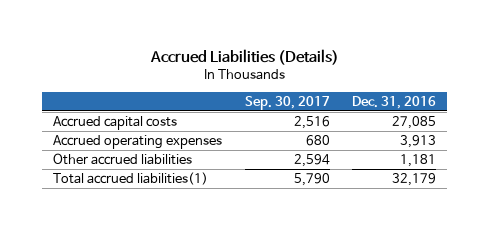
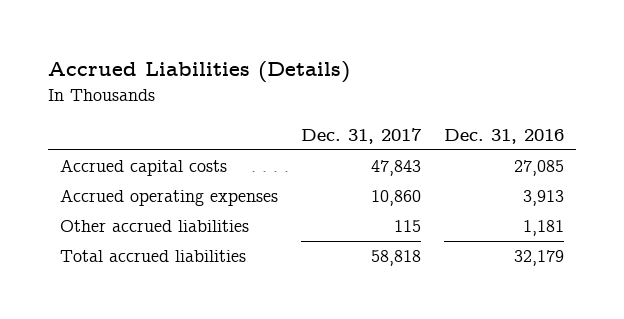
[244,95,330,110] Sep. 30, 2017 -> none
none -> [300,127,422,144] Dec. 31, 2017
[53,172,209,186] Total accrued liabilities(1) -> [59,250,246,263] Total accrued liabilities

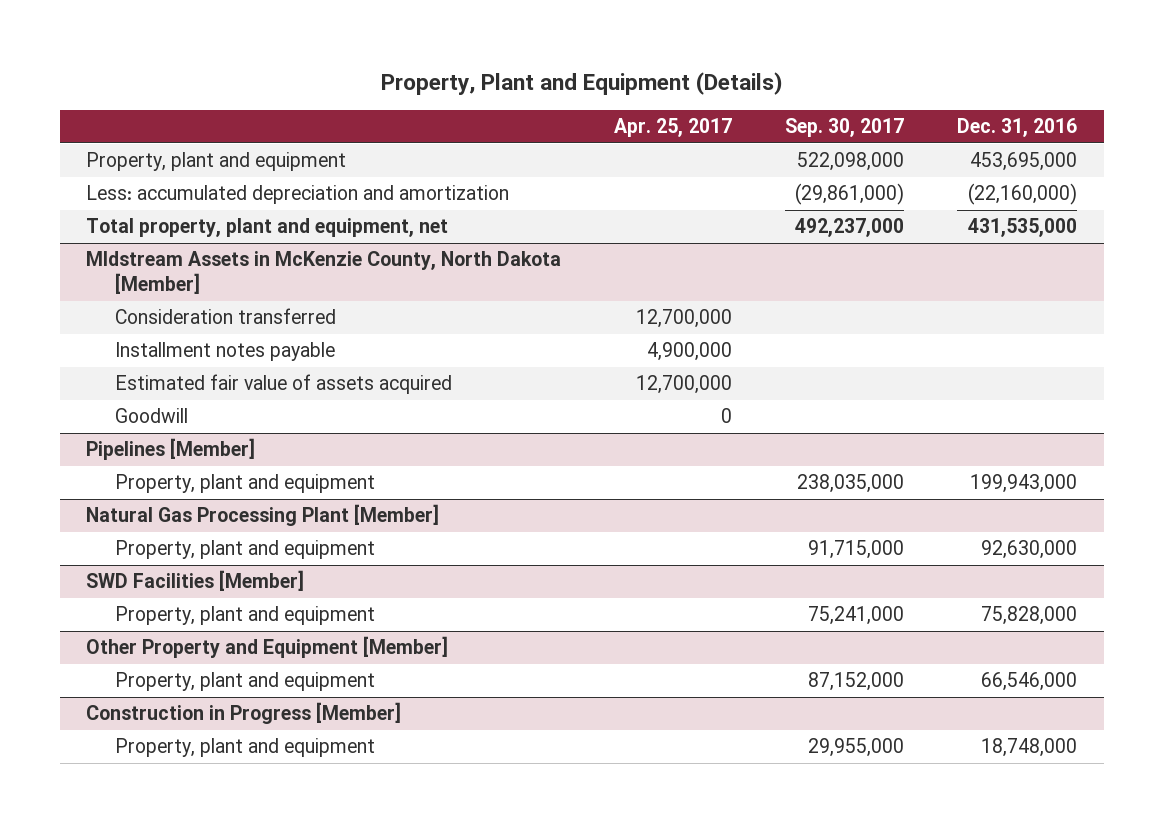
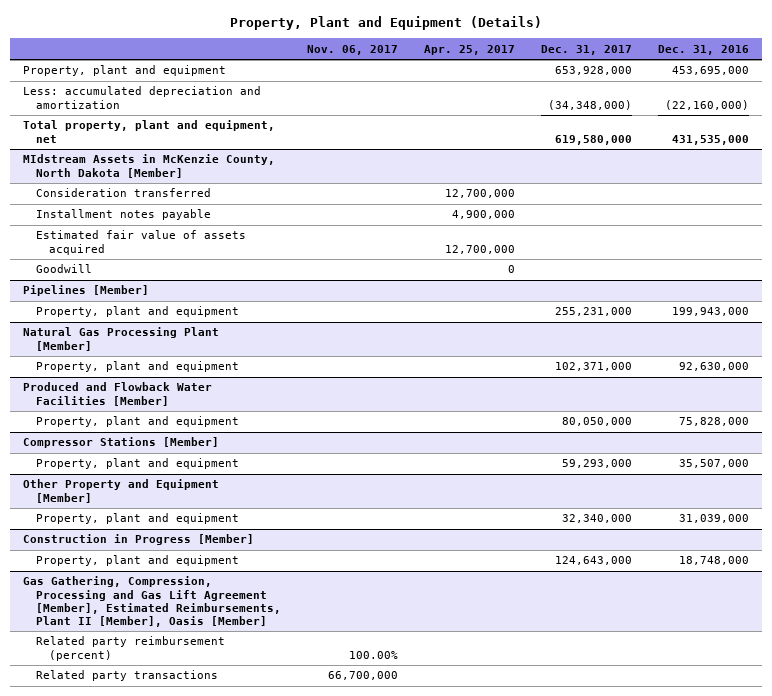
[785,118,905,138] Sep. 30, 2017 -> none
none -> [307,44,399,55] Nov. 06, 2017
none -> [541,44,633,55] Dec. 31, 2017
[86,570,305,592] SWD Facilities [Member] -> none
none -> [23,382,213,406] Produced and Flowback Water Facilities [Member]
none -> [23,437,220,449] Compressor Stations [Member]
none -> [36,458,240,470] Property, plant and equipment
[981,672,1078,692] 66,546,000 -> [679,514,750,524] 31,039,000
none -> [23,576,282,627] Gas Gathering, Compression, Processing and Gas Lift Agreement [Member], Estimated Reimbursements, Plant II [Member], Oasis [Member]
none -> [36,636,226,661] Related party reimbursement (percent)
none -> [36,670,219,682] Related party transactions

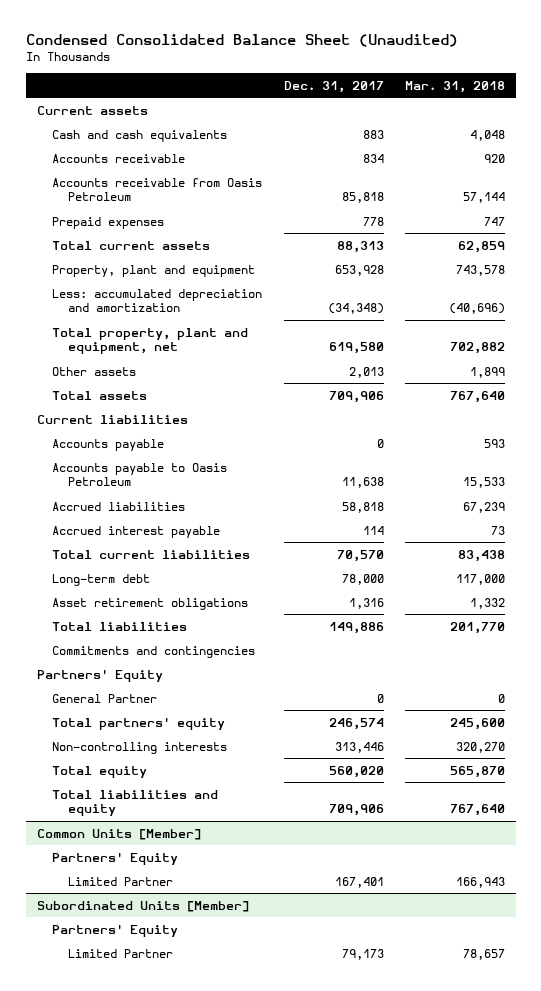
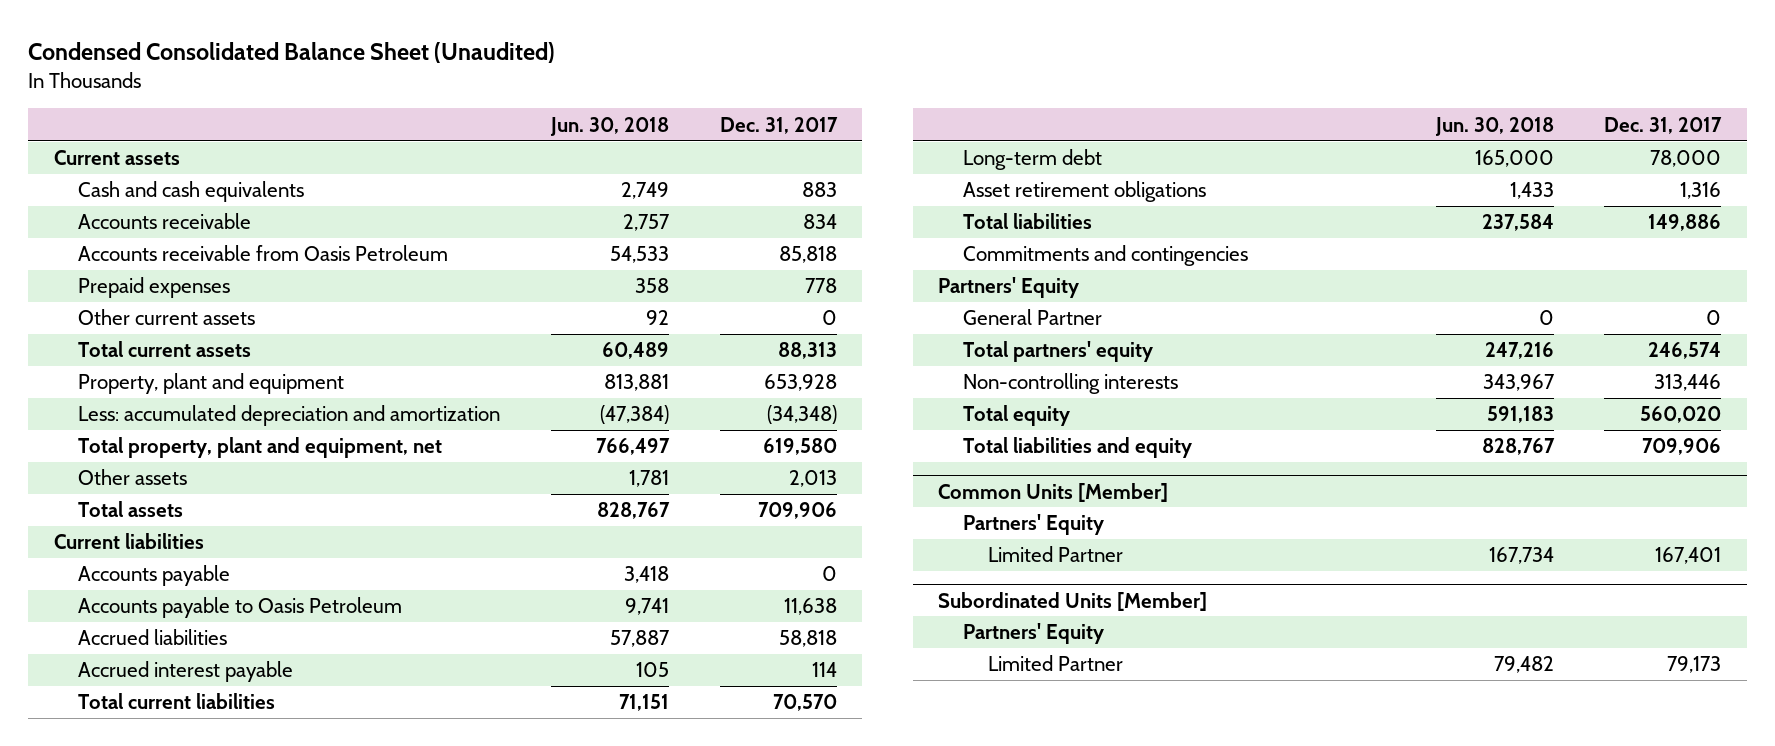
[404,81,505,94] Mar. 31, 2018 -> none
none -> [549,116,669,136] Jun. 30, 2018
none -> [78,309,256,326] Other current assets

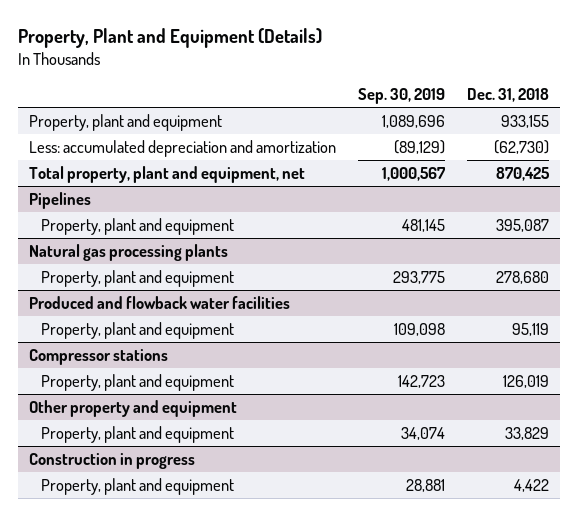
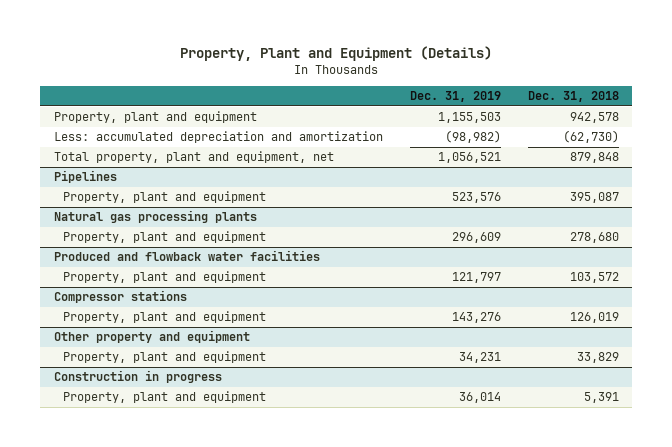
[358,88,446,105] Sep. 30, 2019 -> none
none -> [409,91,501,103] Dec. 31, 2019
[501,114,550,128] 933,155 -> [569,112,619,124] 942,578
[496,166,551,181] 870,425 -> [569,152,619,164] 879,848
[512,322,550,336] 95,119 -> [569,272,619,284] 103,572
[514,478,550,492] 4,422 -> [583,392,619,404] 5,391

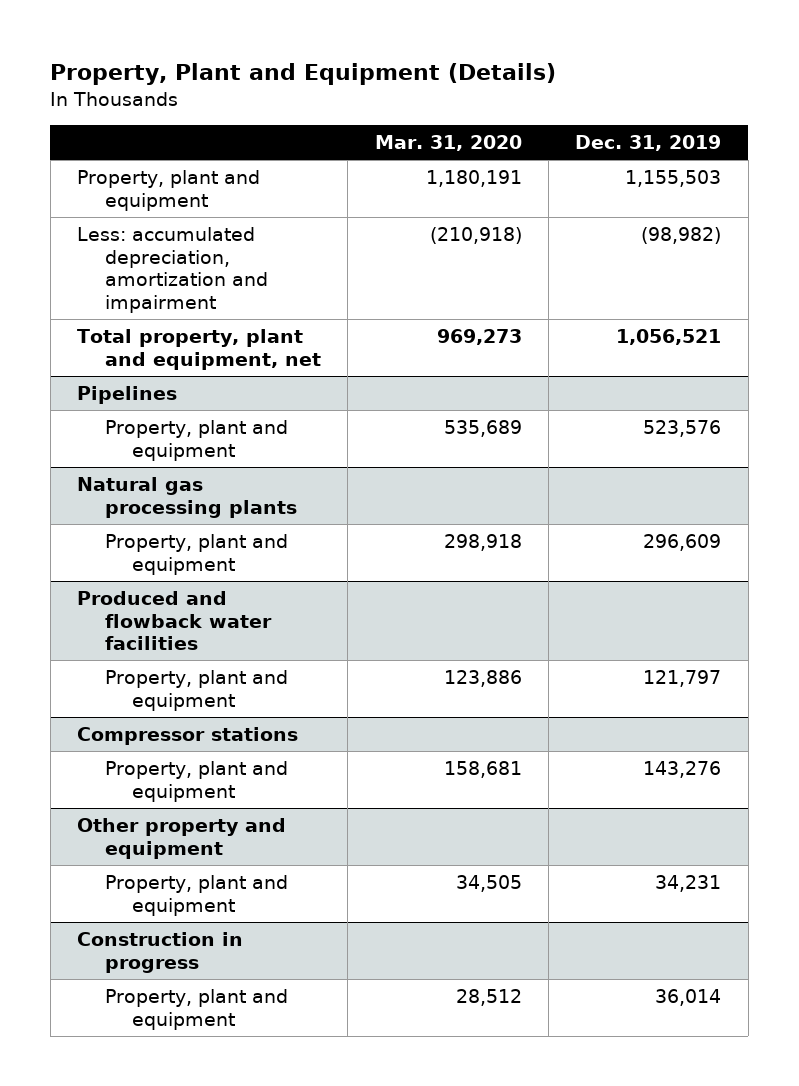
[527,91,619,103] Dec. 31, 2018 -> none
none -> [374,135,522,152] Mar. 31, 2020
[53,131,383,144] Less: accumulated depreciation and amortization -> [77,227,268,313] Less: accumulated depreciation, amortization and impairment

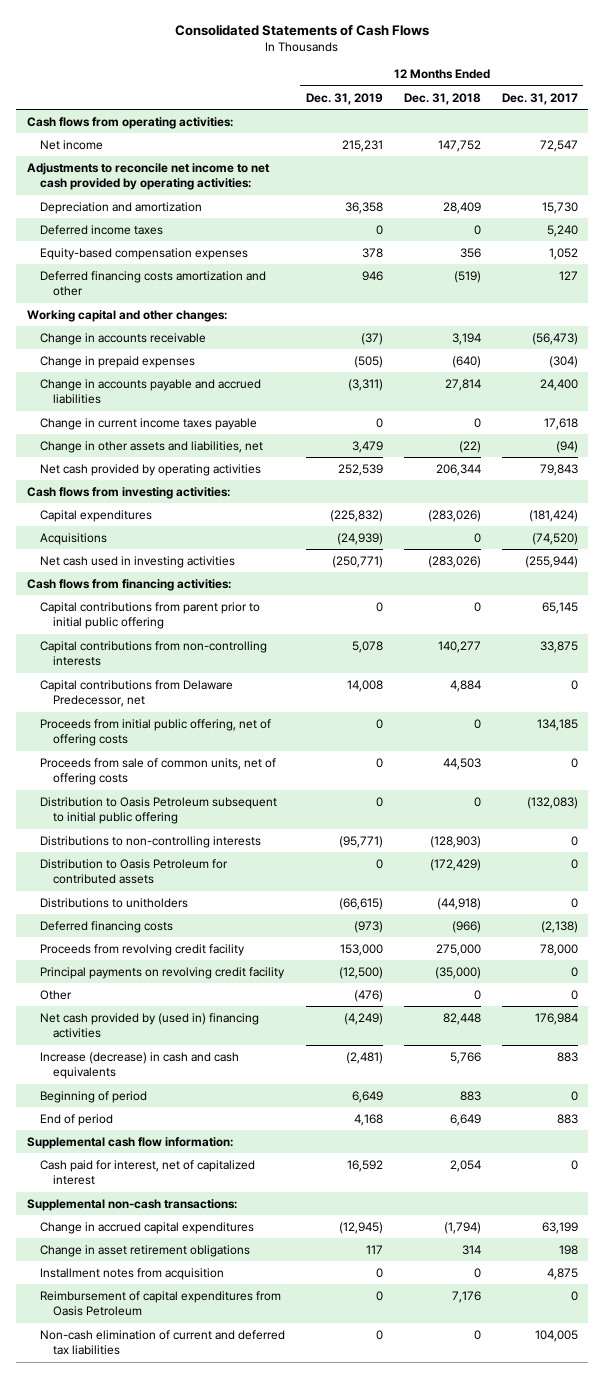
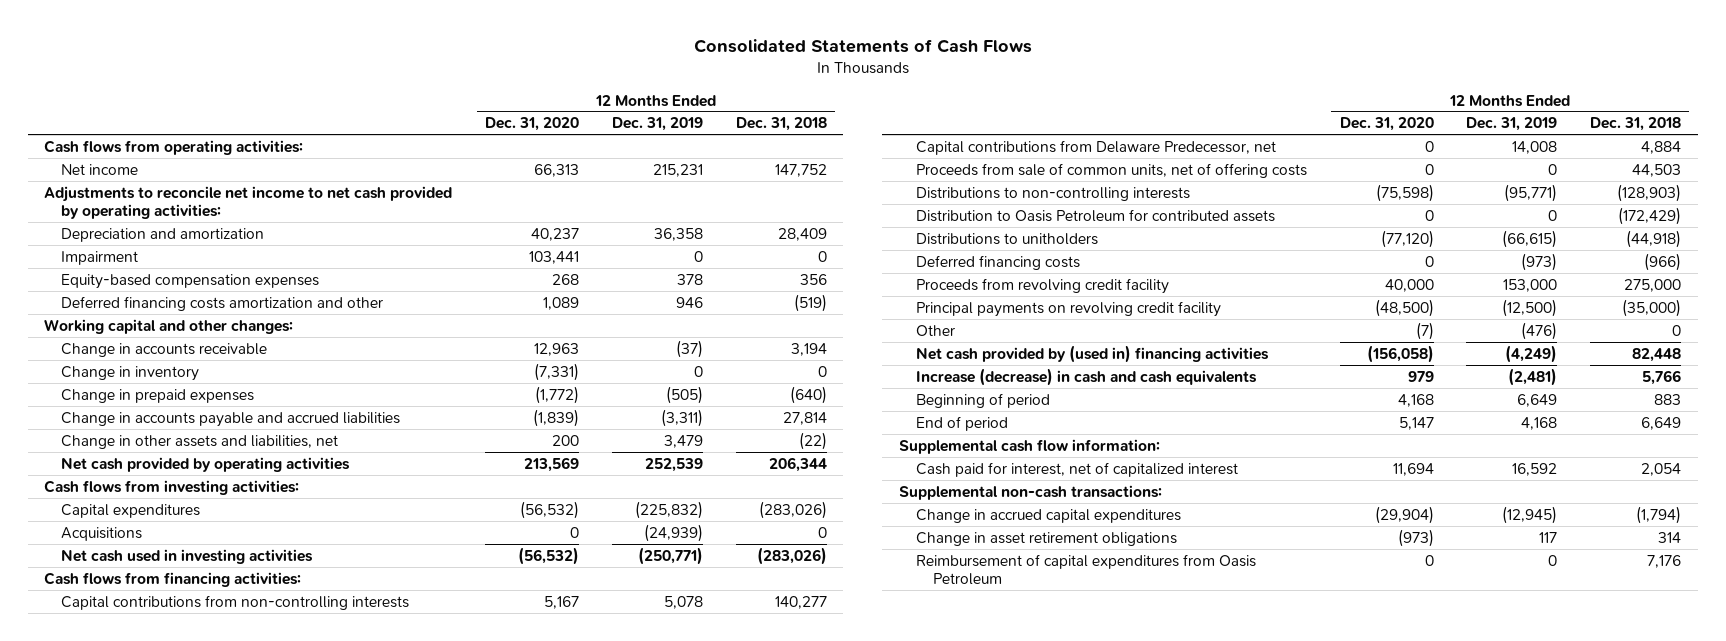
[501,92,578,105] Dec. 31, 2017 -> none
none -> [485,117,580,132] Dec. 31, 2020
[39,224,163,235] Deferred income taxes -> none
none -> [61,250,139,265] Impairment
none -> [61,365,200,381] Change in inventory
[39,417,257,430] Change in current income taxes payable -> none
[39,601,260,630] Capital contributions from parent prior to initial public offering -> none
[39,718,271,747] Proceeds from initial public offering, net of offering costs -> none
[39,796,277,825] Distribution to Oasis Petroleum subsequent to initial public offering -> none
[39,1267,224,1280] Installment notes from acquisition -> none
[39,1329,285,1356] Non-cash elimination of current and deferred tax liabilities -> none

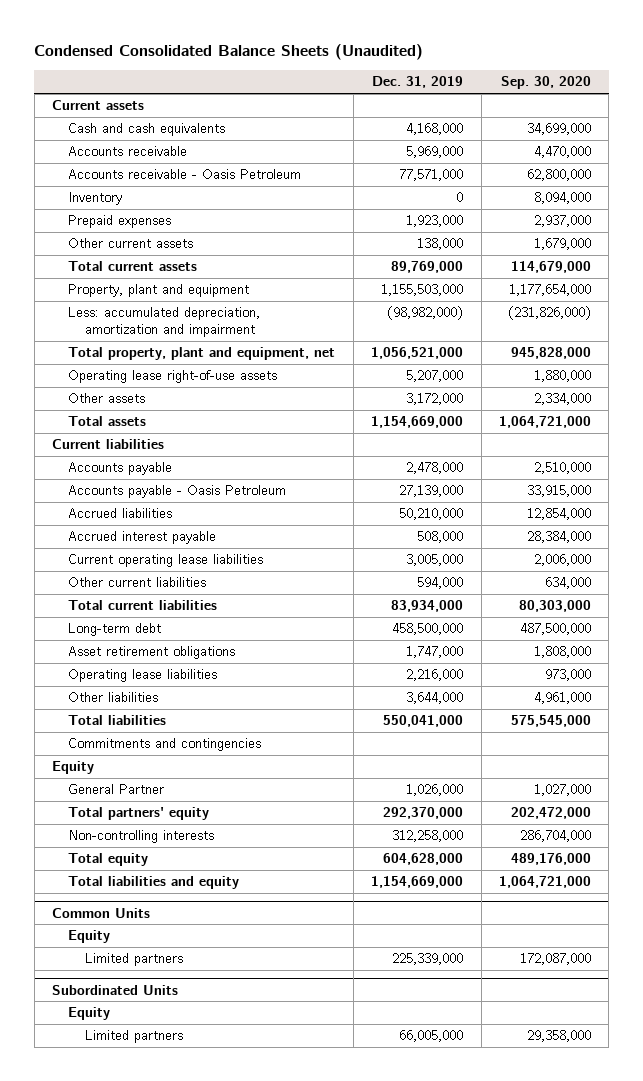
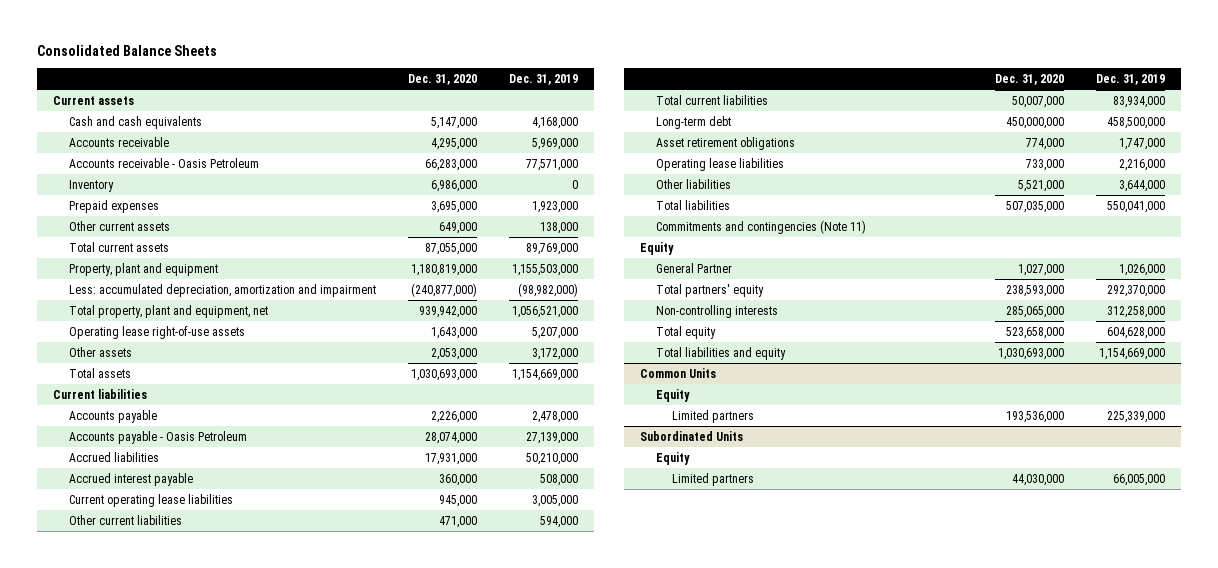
[34,44,424,61] Condensed Consolidated Balance Sheets (Unaudited) -> [36,44,217,56] Consolidated Balance Sheets
[500,76,591,90] Sep. 30, 2020 -> none
none -> [407,73,477,85] Dec. 31, 2020
[68,738,262,752] Commitments and contingencies -> [656,220,867,235] Commitments and contingencies (Note 11)

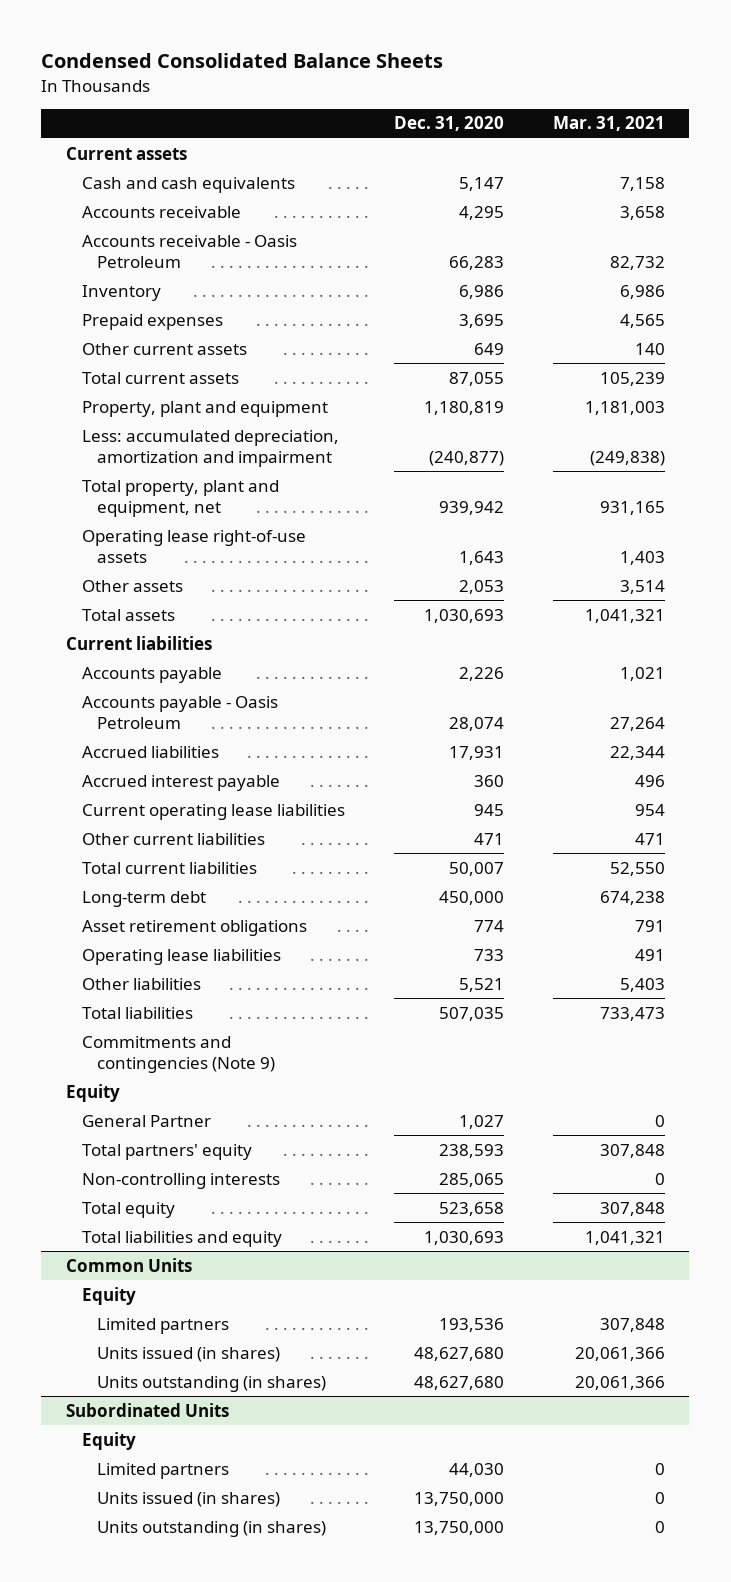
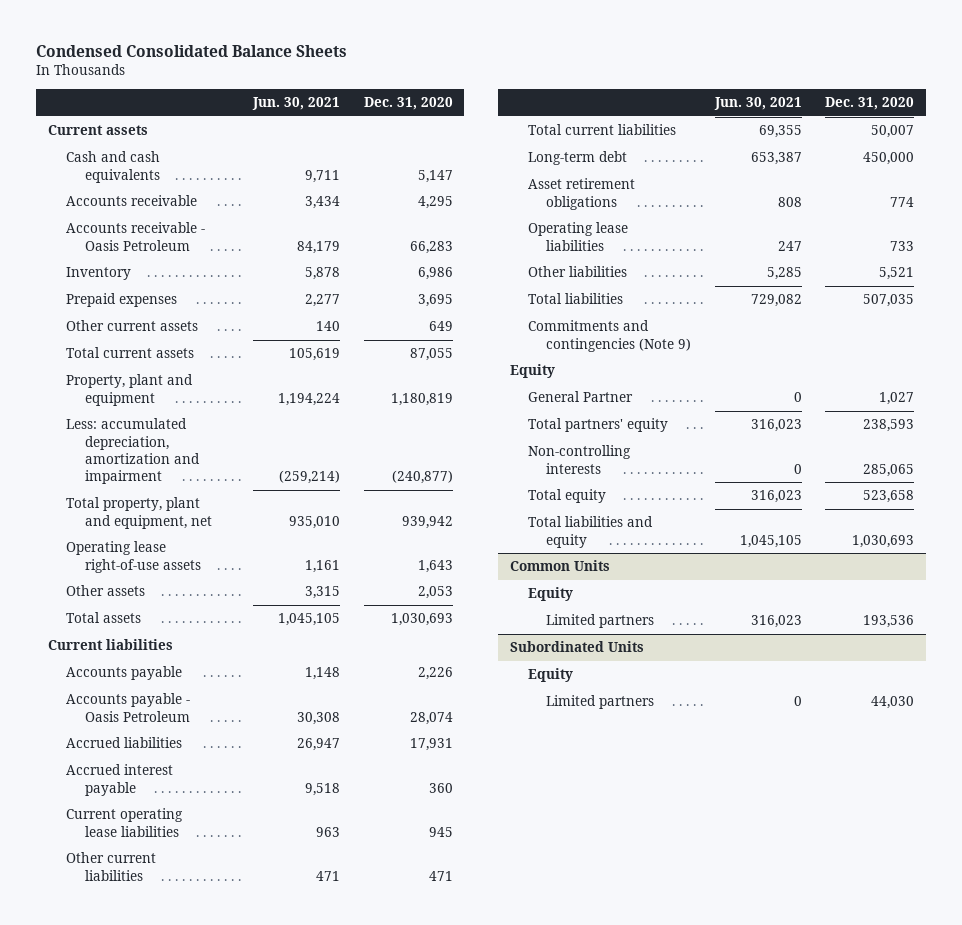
[552,116,665,132] Mar. 31, 2021 -> none
none -> [252,96,341,110] Jun. 30, 2021
[97,1346,281,1362] Units issued (in shares) -> none
[97,1375,327,1392] Units outstanding (in shares) -> none
[97,1491,281,1507] Units issued (in shares) -> none
[97,1520,327,1537] Units outstanding (in shares) -> none

